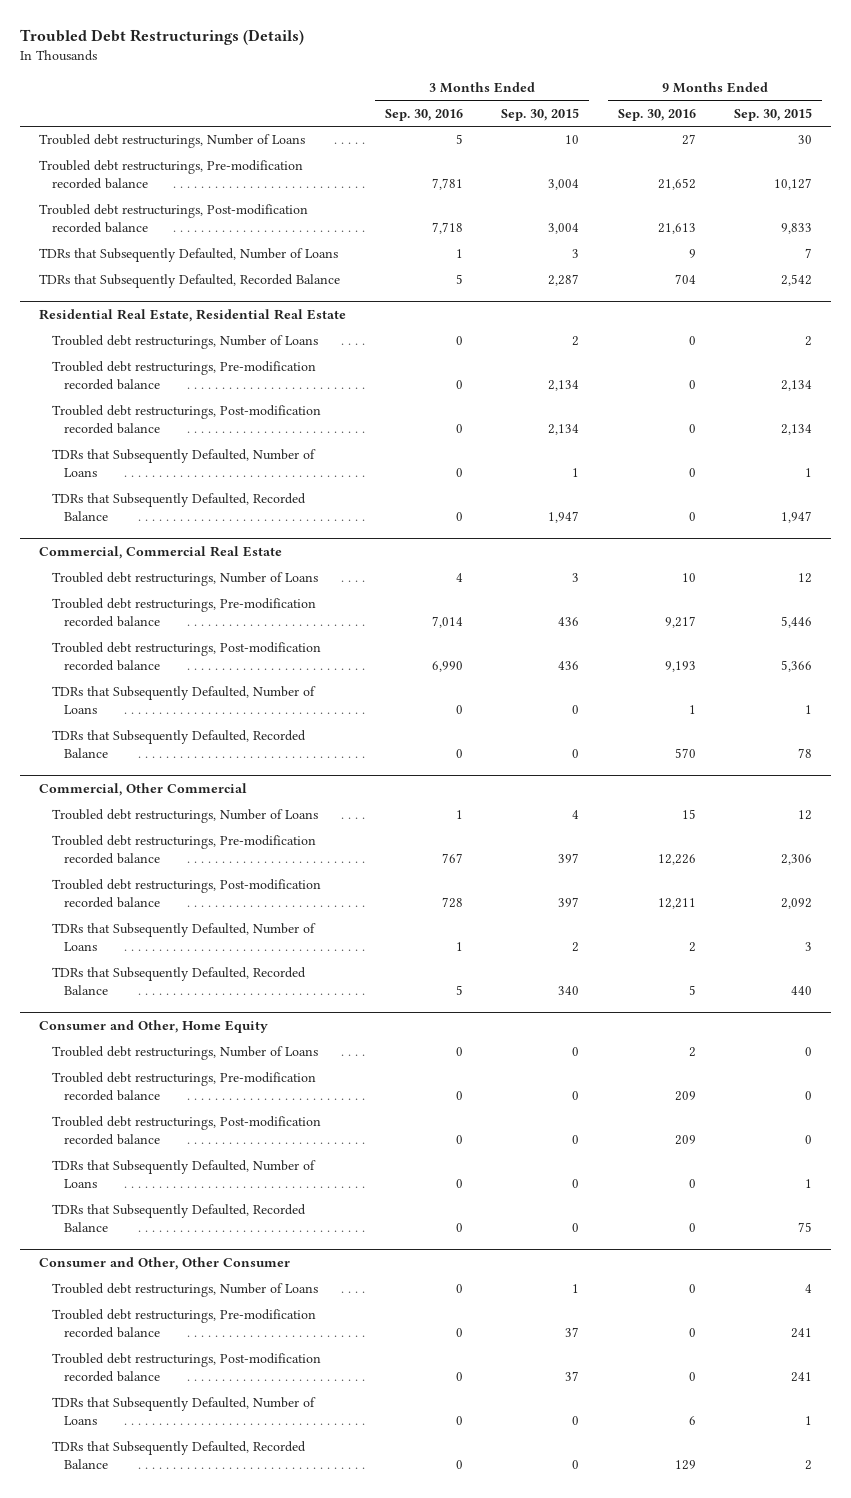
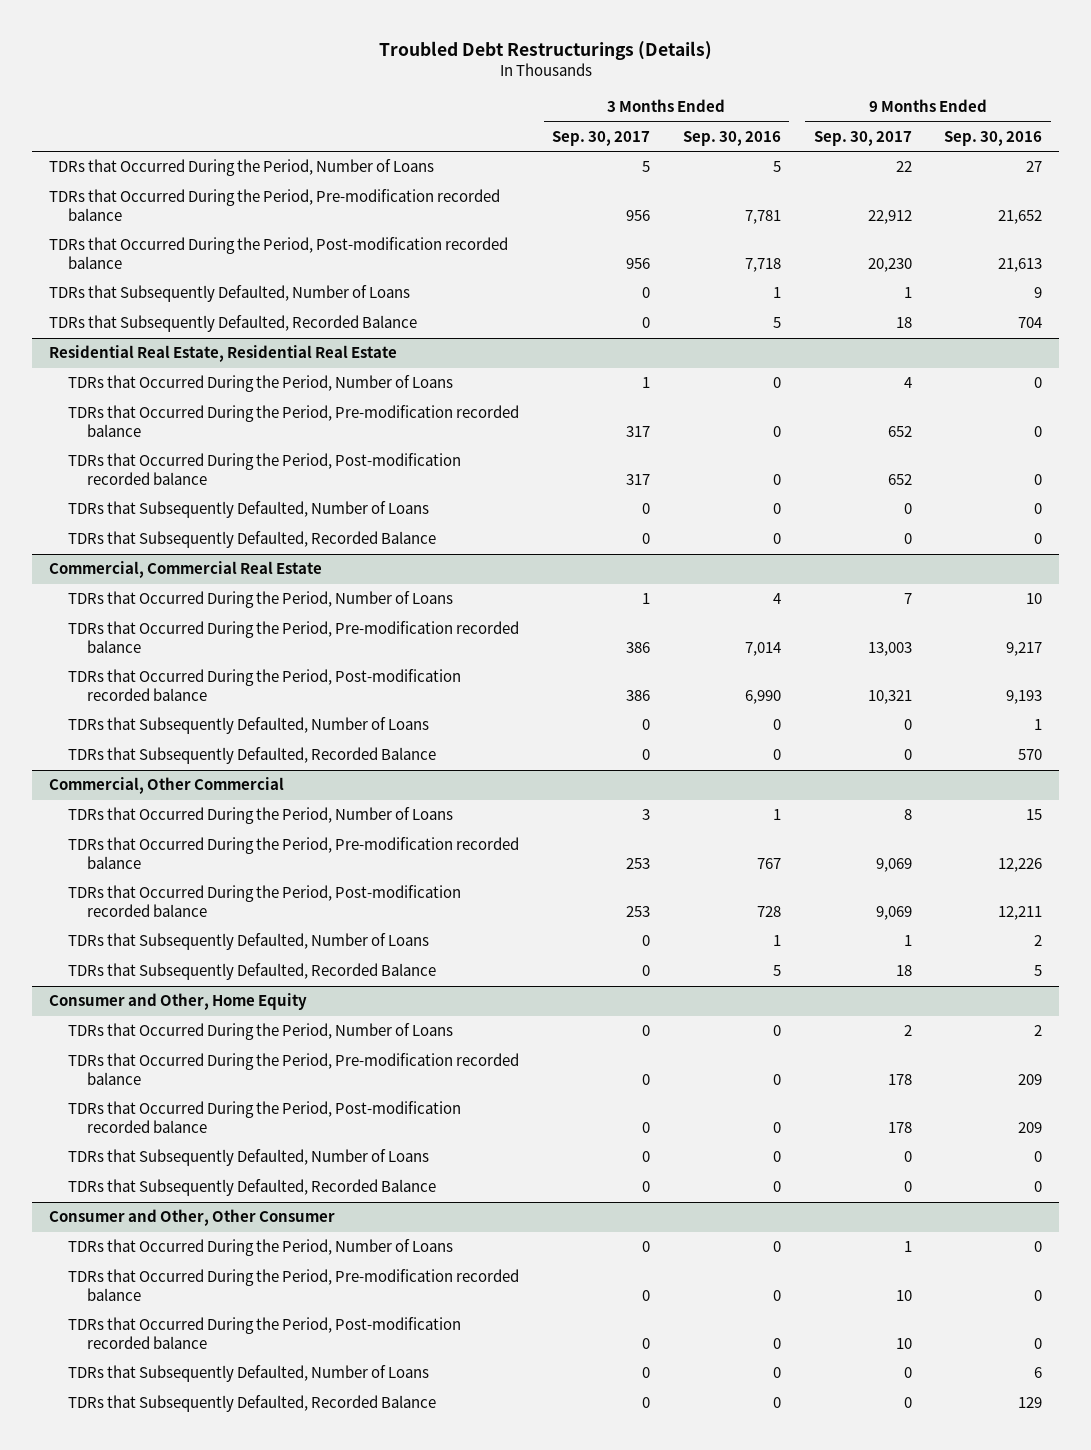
[501,107,580,121] Sep. 30, 2015 -> none
[734,107,813,121] Sep. 30, 2015 -> none
none -> [551,130,650,146] Sep. 30, 2017
none -> [813,130,912,146] Sep. 30, 2017
[38,134,305,149] Troubled debt restructurings, Number of Loans -> [48,159,434,177] TDRs that Occurred During the Period, Number of Loans
[38,160,303,190] Troubled debt restructurings, Pre-modification recorded balance -> [48,189,500,221] TDRs that Occurred During the Period, Pre-modification recorded balance
[38,204,308,234] Troubled debt restructurings, Post-modification recorded balance -> [48,237,508,269] TDRs that Occurred During the Period, Post-modification recorded balance
[51,335,318,350] Troubled debt restructurings, Number of Loans -> [68,375,454,393] TDRs that Occurred During the Period, Number of Loans
[51,361,316,391] Troubled debt restructurings, Pre-modification recorded balance -> [68,405,520,437] TDRs that Occurred During the Period, Pre-modification recorded balance
[51,405,321,435] Troubled debt restructurings, Post-modification recorded balance -> [68,453,462,485] TDRs that Occurred During the Period, Post-modification recorded balance
[51,572,318,587] Troubled debt restructurings, Number of Loans -> [68,591,454,609] TDRs that Occurred During the Period, Number of Loans
[51,598,316,628] Troubled debt restructurings, Pre-modification recorded balance -> [68,621,520,653] TDRs that Occurred During the Period, Pre-modification recorded balance
[51,642,321,672] Troubled debt restructurings, Post-modification recorded balance -> [68,669,462,701] TDRs that Occurred During the Period, Post-modification recorded balance
[51,809,318,824] Troubled debt restructurings, Number of Loans -> [68,807,454,825] TDRs that Occurred During the Period, Number of Loans
[51,835,316,865] Troubled debt restructurings, Pre-modification recorded balance -> [68,837,520,869] TDRs that Occurred During the Period, Pre-modification recorded balance
[51,879,321,909] Troubled debt restructurings, Post-modification recorded balance -> [68,885,462,917] TDRs that Occurred During the Period, Post-modification recorded balance
[51,1046,318,1061] Troubled debt restructurings, Number of Loans -> [68,1023,454,1041] TDRs that Occurred During the Period, Number of Loans
[51,1072,316,1102] Troubled debt restructurings, Pre-modification recorded balance -> [68,1053,520,1085] TDRs that Occurred During the Period, Pre-modification recorded balance
[51,1116,321,1146] Troubled debt restructurings, Post-modification recorded balance -> [68,1101,462,1133] TDRs that Occurred During the Period, Post-modification recorded balance
[51,1283,318,1298] Troubled debt restructurings, Number of Loans -> [68,1239,454,1257] TDRs that Occurred During the Period, Number of Loans
[51,1309,316,1339] Troubled debt restructurings, Pre-modification recorded balance -> [68,1269,520,1301] TDRs that Occurred During the Period, Pre-modification recorded balance
[51,1353,321,1383] Troubled debt restructurings, Post-modification recorded balance -> [68,1317,462,1349] TDRs that Occurred During the Period, Post-modification recorded balance

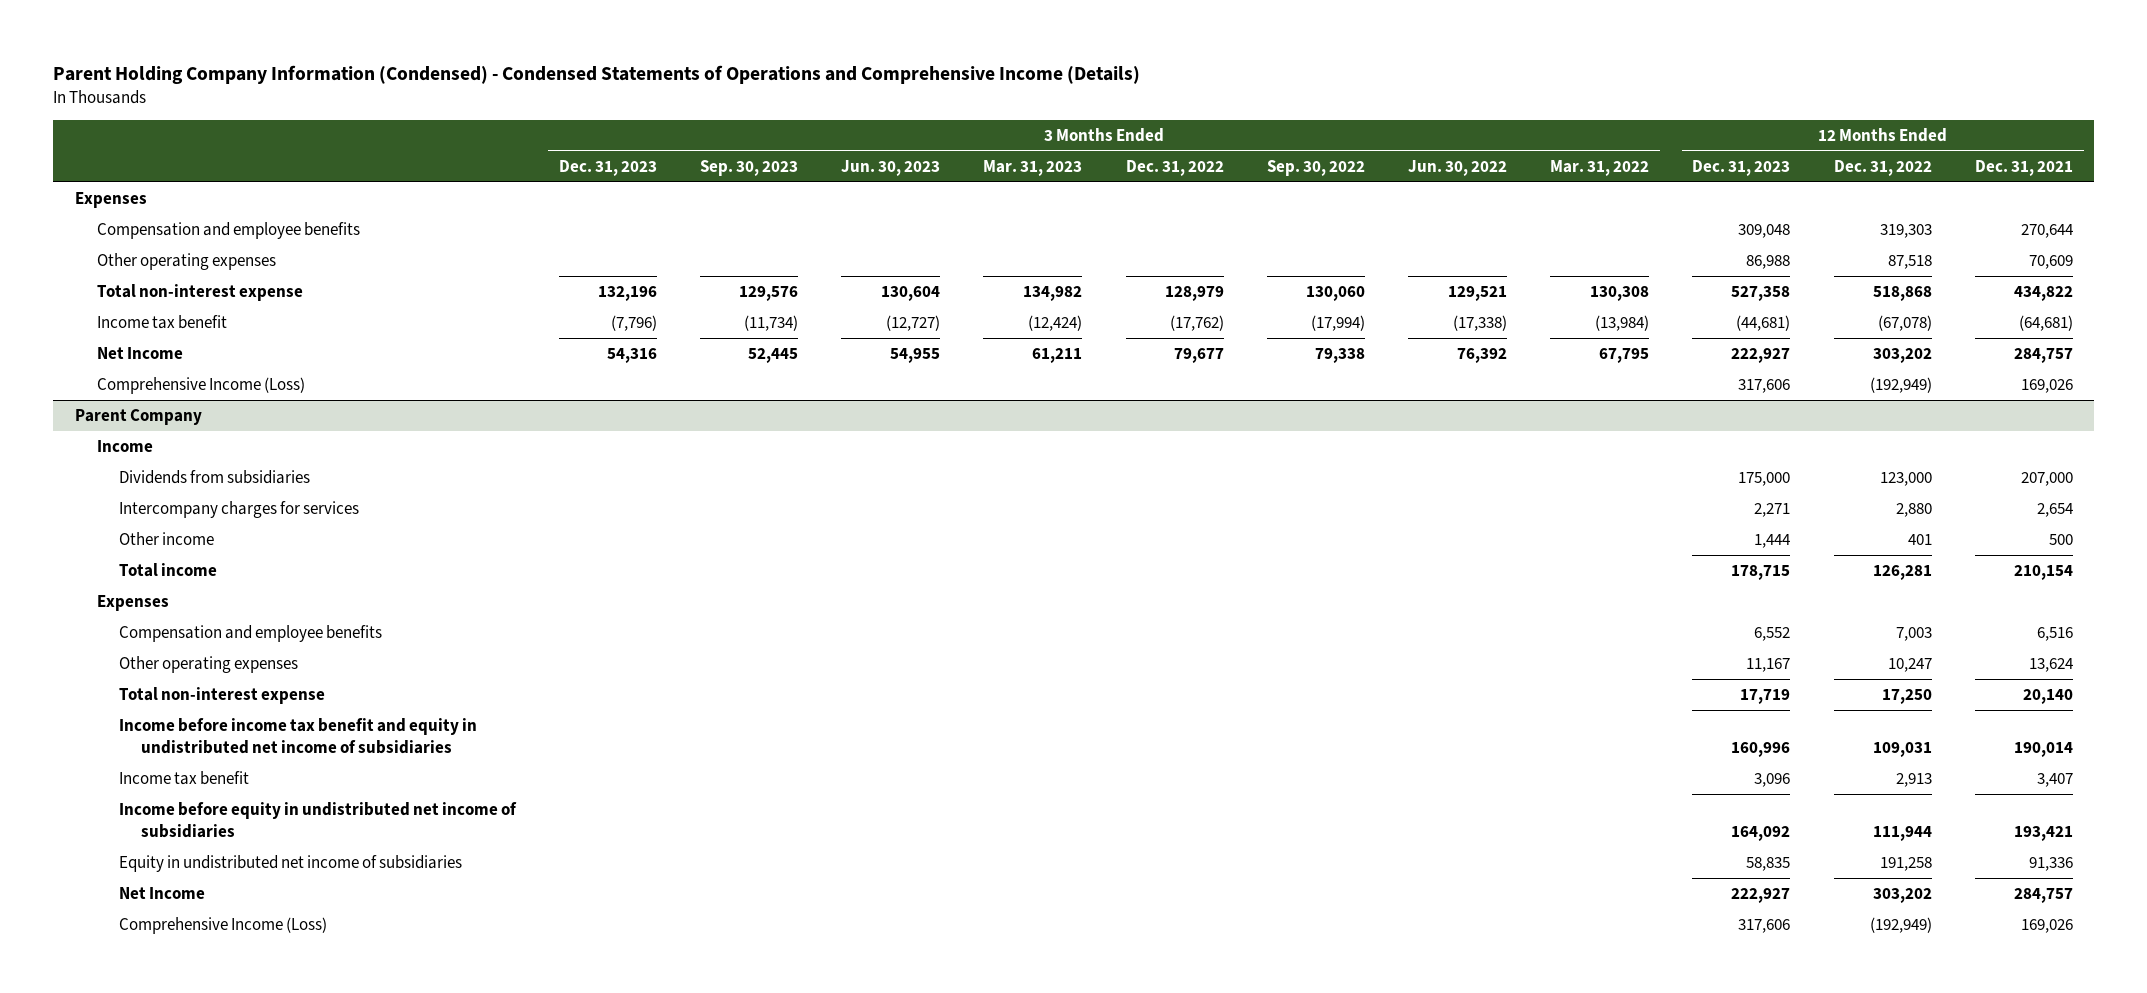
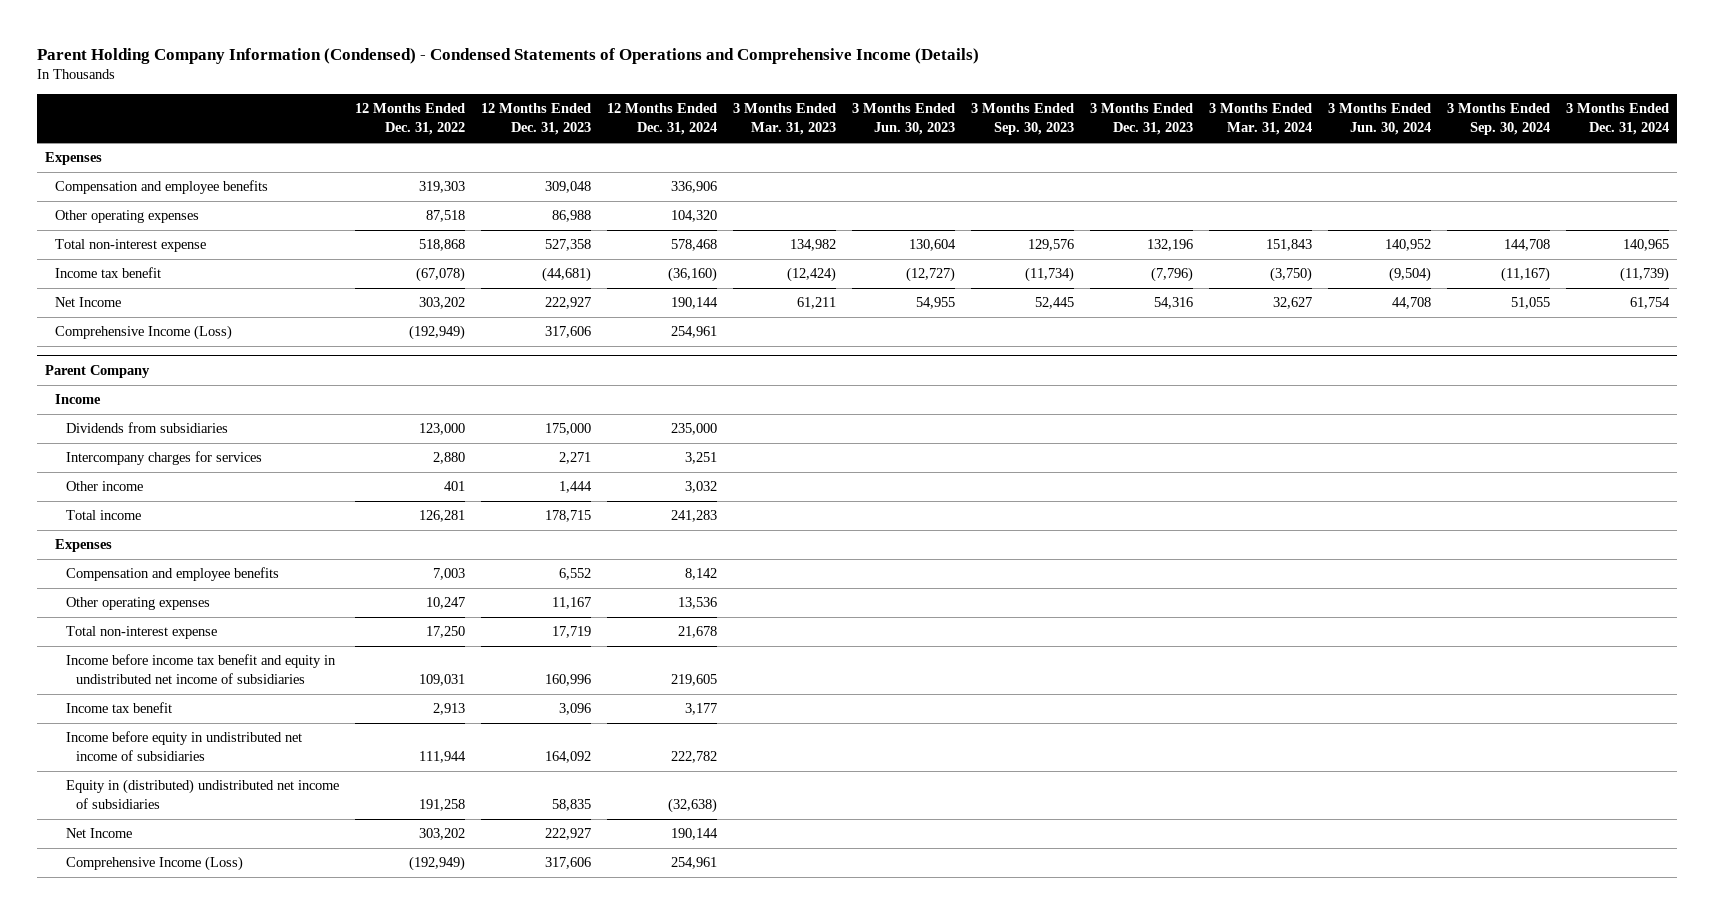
[1125,160,1224,177] Dec. 31, 2022 -> none
[1266,160,1365,177] Sep. 30, 2022 -> none
[1408,160,1508,177] Jun. 30, 2022 -> none
[1550,160,1650,177] Mar. 31, 2022 -> none
[1974,160,2073,177] Dec. 31, 2021 -> none
none -> [606,103,717,136] 12 Months Ended Dec. 31, 2024
none -> [1209,103,1313,136] 3 Months Ended Mar. 31, 2024
none -> [1328,103,1432,136] 3 Months Ended Jun. 30, 2024
none -> [1447,103,1551,136] 3 Months Ended Sep. 30, 2024
none -> [1566,103,1670,136] 3 Months Ended Dec. 31, 2024
[118,855,462,873] Equity in undistributed net income of subsidiaries -> [65,779,339,810] Equity in (distributed) undistributed net income of subsidiaries

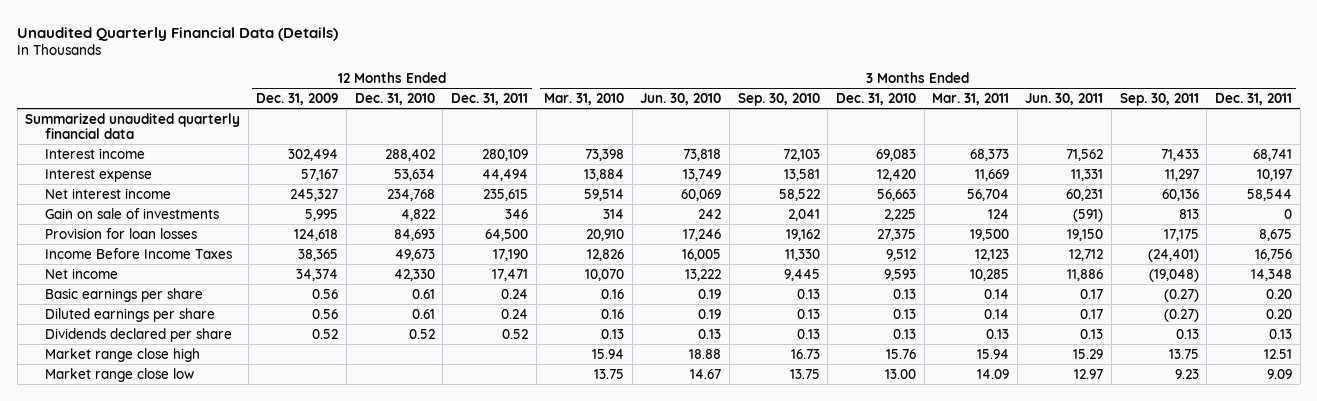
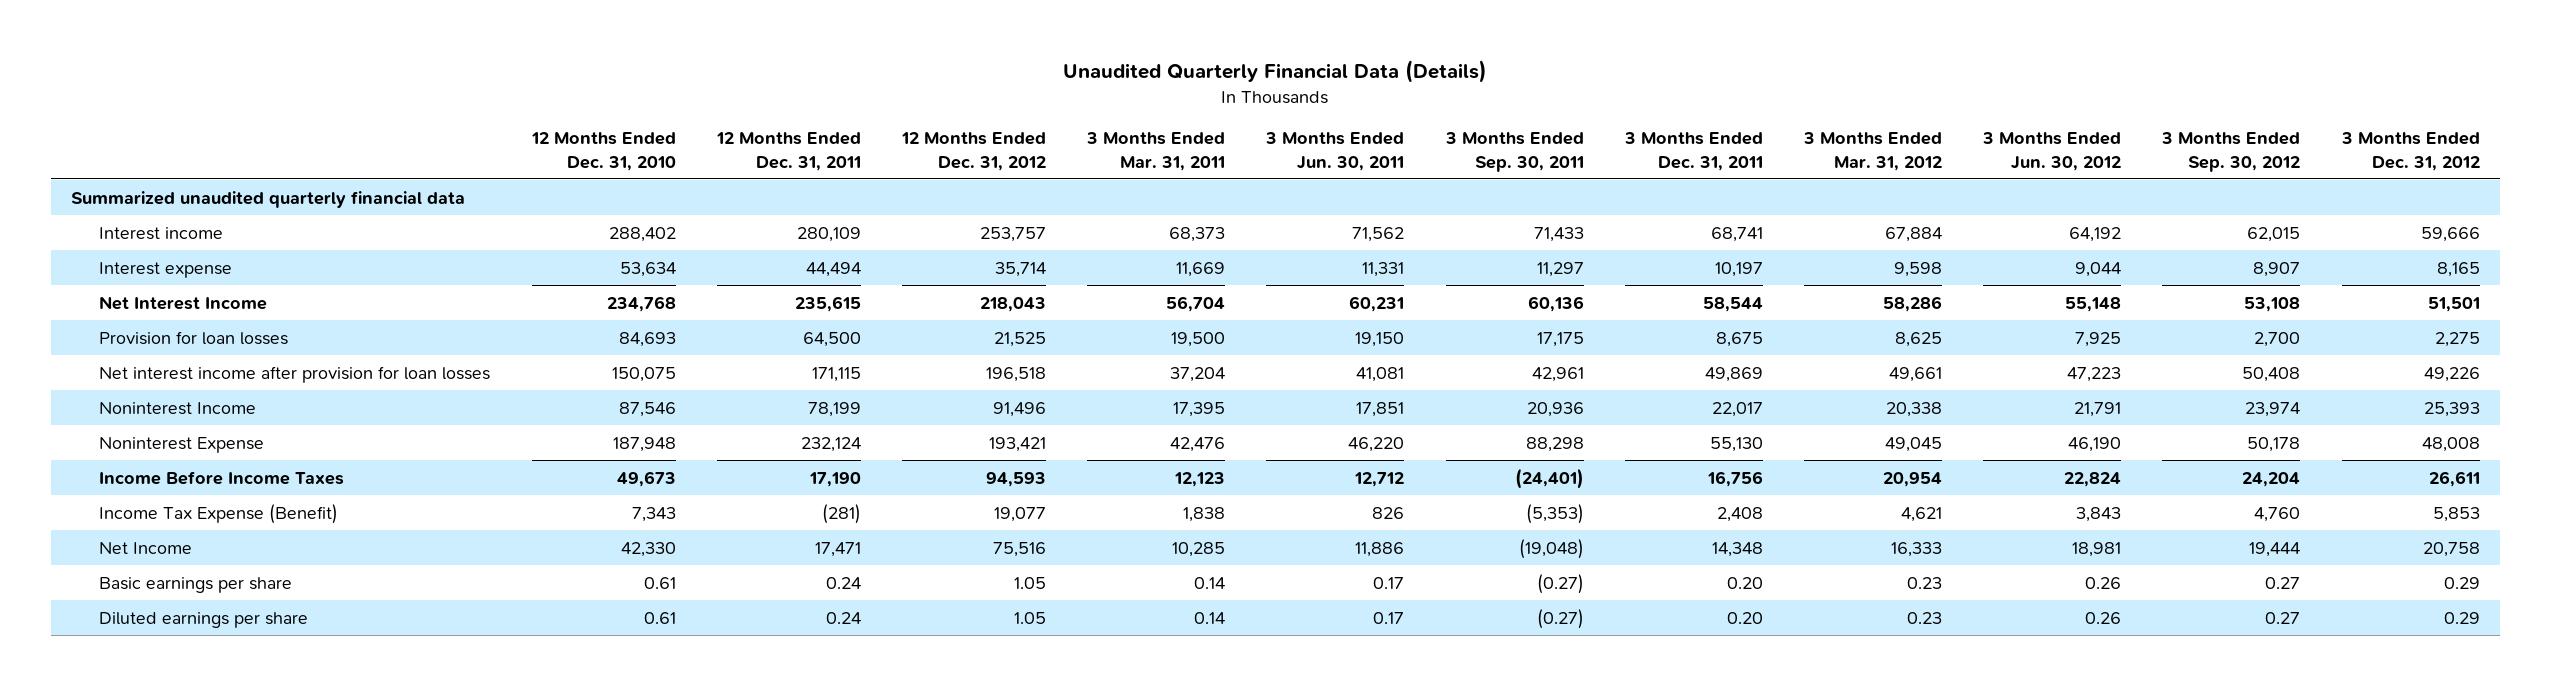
[256,93,339,106] Dec. 31, 2009 -> none
[544,93,625,106] Mar. 31, 2010 -> none
[640,93,722,106] Jun. 30, 2010 -> none
[737,93,820,107] Sep. 30, 2010 -> none
[835,93,916,106] Dec. 31, 2010 -> none
none -> [900,132,1046,171] 12 Months Ended Dec. 31, 2012
none -> [1803,132,1943,171] 3 Months Ended Mar. 31, 2012
none -> [1982,132,2122,171] 3 Months Ended Jun. 30, 2012
none -> [2161,132,2301,172] 3 Months Ended Sep. 30, 2012
none -> [2340,132,2480,171] 3 Months Ended Dec. 31, 2012
[45,207,220,219] Gain on sale of investments -> none
[45,187,172,199] Net interest income -> [99,295,268,310] Net Interest Income
none -> [99,365,491,383] Net interest income after provision for loan losses
none -> [99,401,257,415] Noninterest Income
none -> [99,436,265,453] Noninterest Expense
none -> [99,503,339,524] Income Tax Expense (Benefit)
[45,267,119,279] Net income -> [99,541,193,554] Net Income
[45,327,233,342] Dividends declared per share -> none
[45,347,201,362] Market range close high -> none
[45,367,195,382] Market range close low -> none

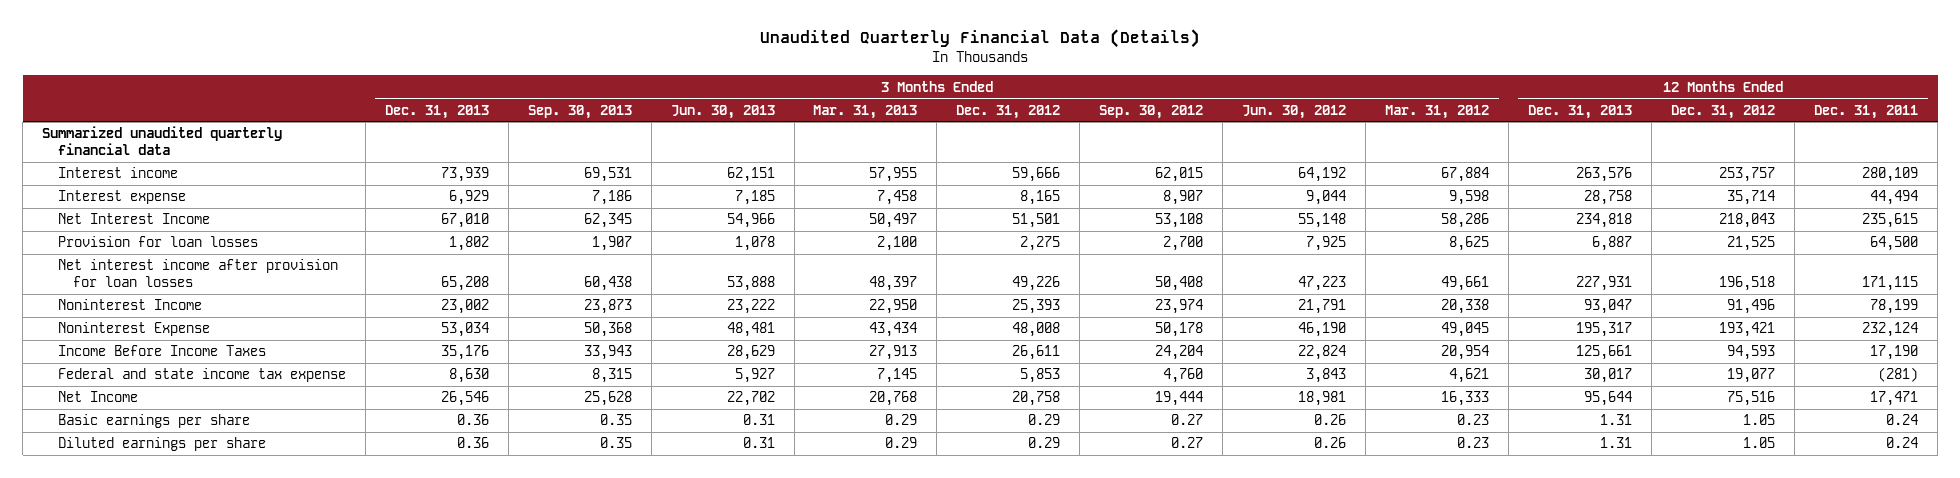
[530,132,676,171] 12 Months Ended Dec. 31, 2010 -> none
[1086,132,1226,171] 3 Months Ended Mar. 31, 2011 -> none
[1265,132,1405,171] 3 Months Ended Jun. 30, 2011 -> none
[1444,132,1584,172] 3 Months Ended Sep. 30, 2011 -> none
[1623,132,1763,171] 3 Months Ended Dec. 31, 2011 -> none
none -> [384,104,489,119] Dec. 31, 2013
none -> [527,104,632,119] Sep. 30, 2013
none -> [670,104,775,119] Jun. 30, 2013
none -> [813,104,918,119] Mar. 31, 2013
none -> [1528,104,1633,119] Dec. 31, 2013
[99,503,339,524] Income Tax Expense (Benefit) -> [57,368,346,383] Federal and state income tax expense

